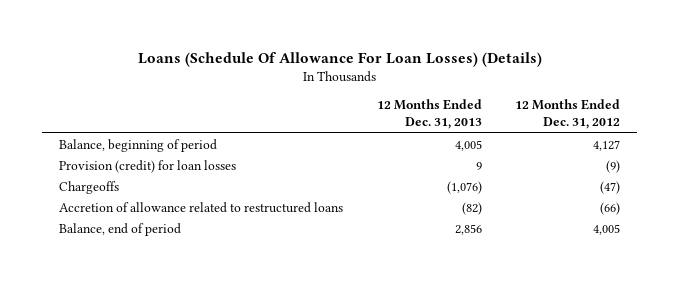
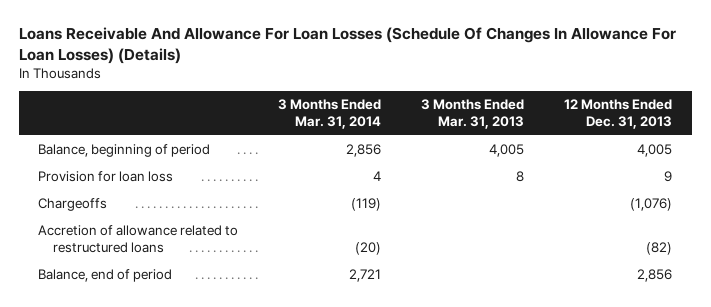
[137,51,542,67] Loans (Schedule Of Allowance For Loan Losses) (Details) -> [18,27,676,64] Loans Receivable And Allowance For Loan Losses (Schedule Of Changes In Allowance For Loan Losses) (Details)
[515,99,621,130] 12 Months Ended Dec. 31, 2012 -> none
none -> [278,99,382,130] 3 Months Ended Mar. 31, 2014
none -> [421,99,525,130] 3 Months Ended Mar. 31, 2013
[58,160,236,174] Provision (credit) for loan losses -> [38,171,174,183] Provision for loan loss

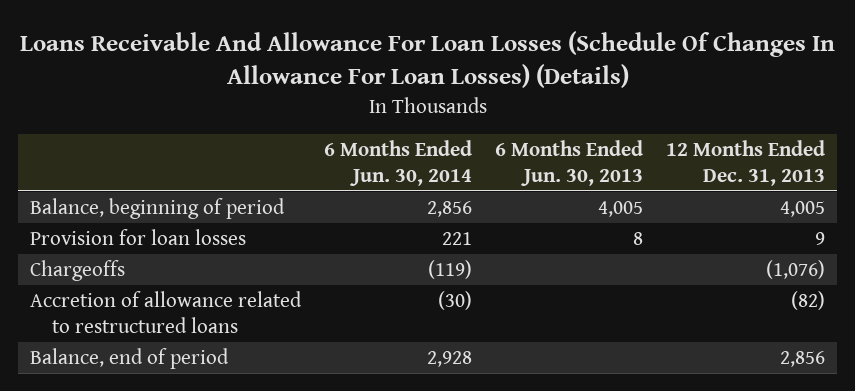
[278,99,382,130] 3 Months Ended Mar. 31, 2014 -> none
[421,99,525,130] 3 Months Ended Mar. 31, 2013 -> none
none -> [323,140,472,186] 6 Months Ended Jun. 30, 2014
none -> [495,140,644,186] 6 Months Ended Jun. 30, 2013
[38,171,174,183] Provision for loan loss -> [29,229,246,246] Provision for loan losses

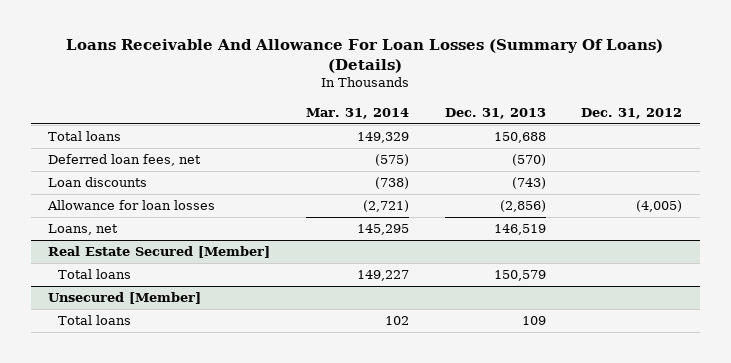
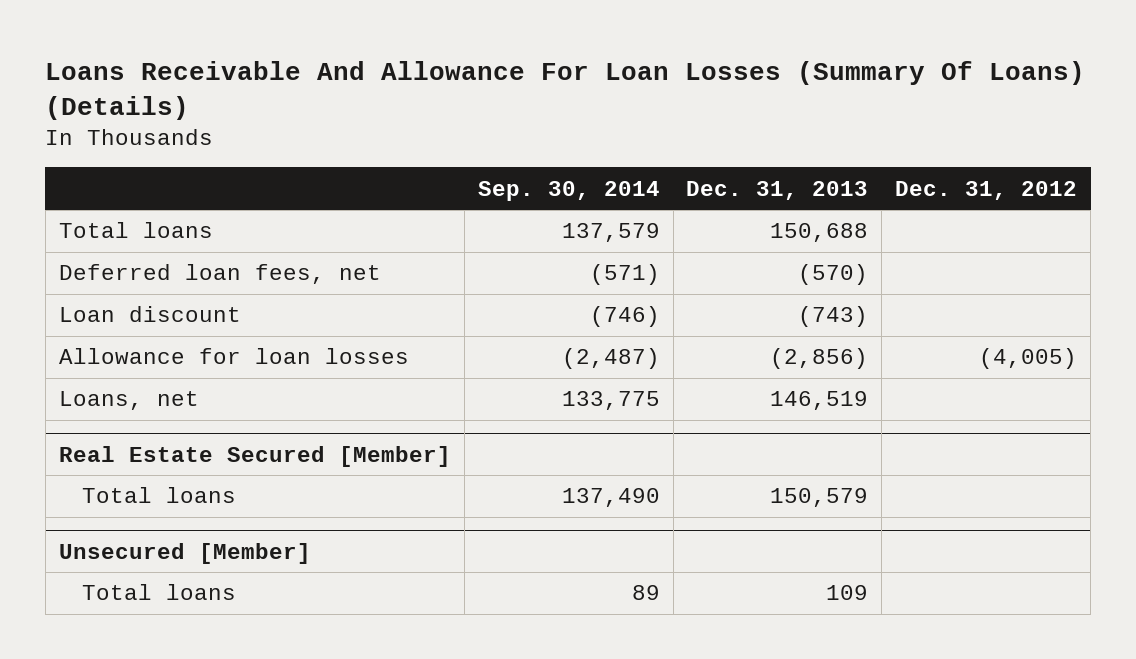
[305,107,409,119] Mar. 31, 2014 -> none
none -> [477,180,660,201] Sep. 30, 2014
[48,177,148,188] Loan discounts -> [58,306,241,323] Loan discount

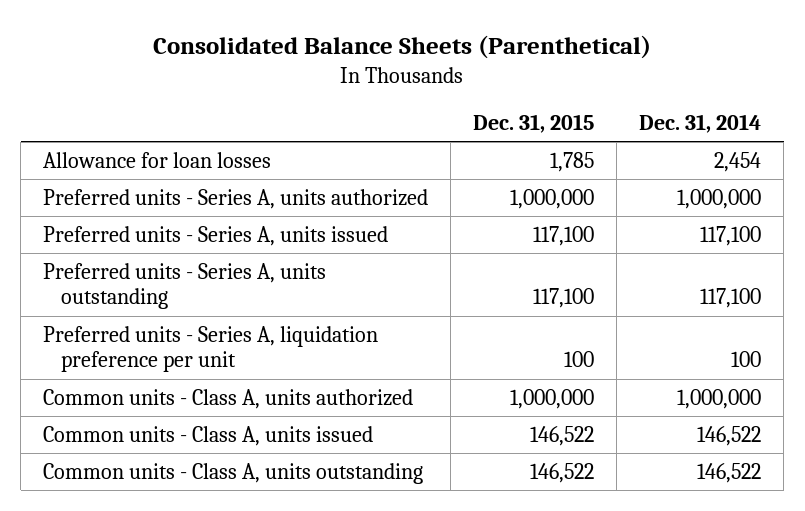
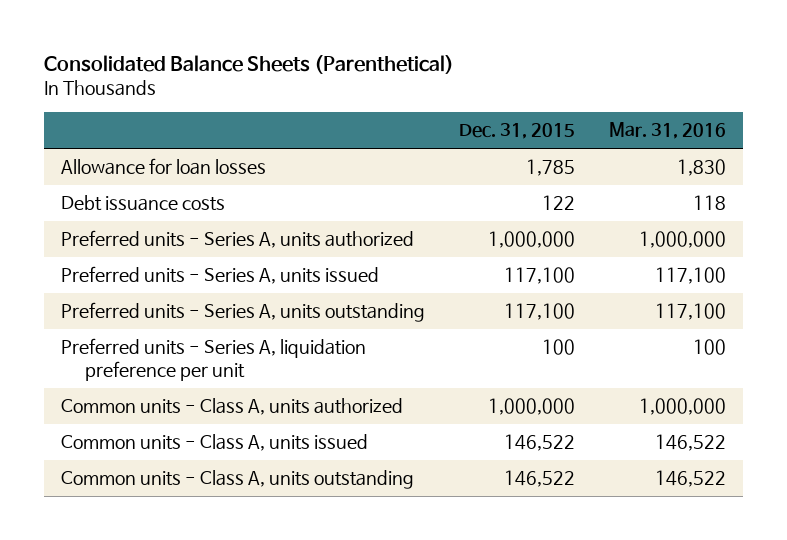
[639,113,762,133] Dec. 31, 2014 -> none
none -> [609,122,727,140] Mar. 31, 2016
none -> [60,195,225,212] Debt issuance costs

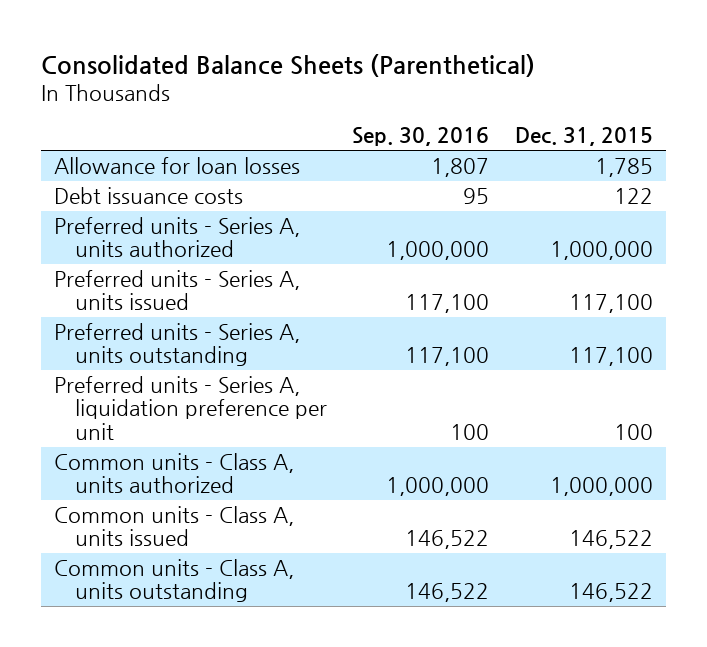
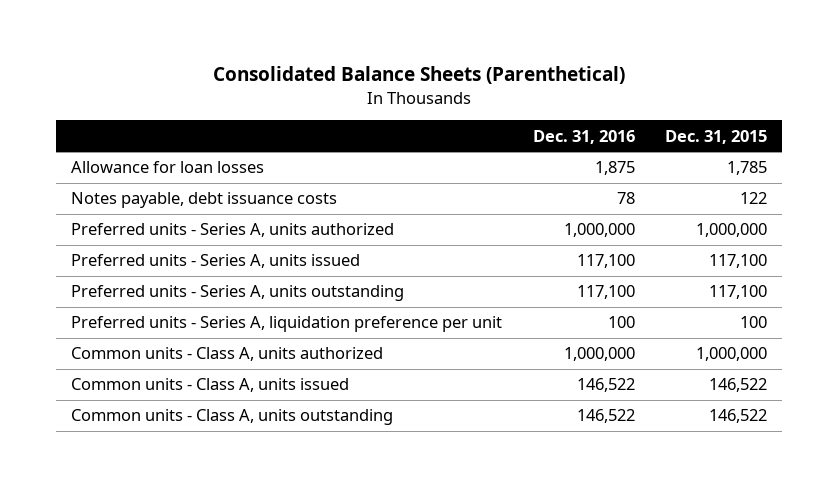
[352,127,490,147] Sep. 30, 2016 -> none
none -> [532,129,635,144] Dec. 31, 2016
[54,187,244,205] Debt issuance costs -> [71,192,338,209] Notes payable, debt issuance costs

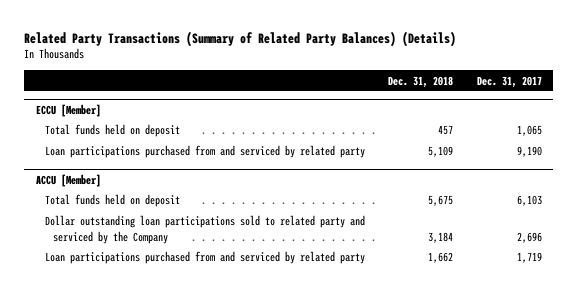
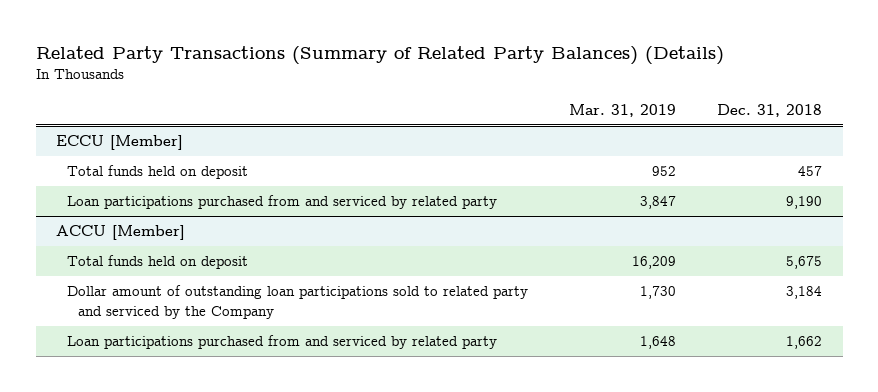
[476,75,542,88] Dec. 31, 2017 -> none
none -> [569,103,677,117] Mar. 31, 2019
[428,146,454,158] 5,109 -> [786,196,823,210] 9,190
[44,215,365,244] Dollar outstanding loan participations sold to related party and serviced by the Company -> [67,285,529,319] Dollar amount of outstanding loan participations sold to related party and serviced by the Company

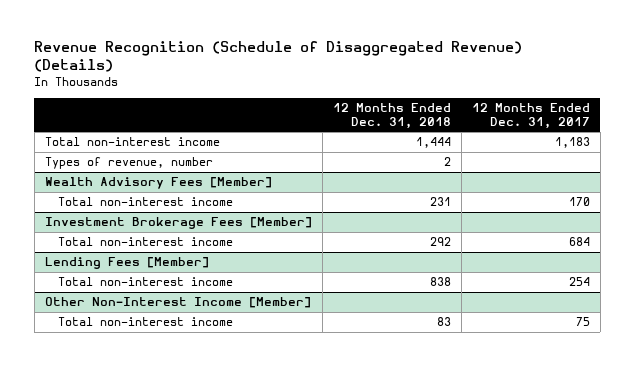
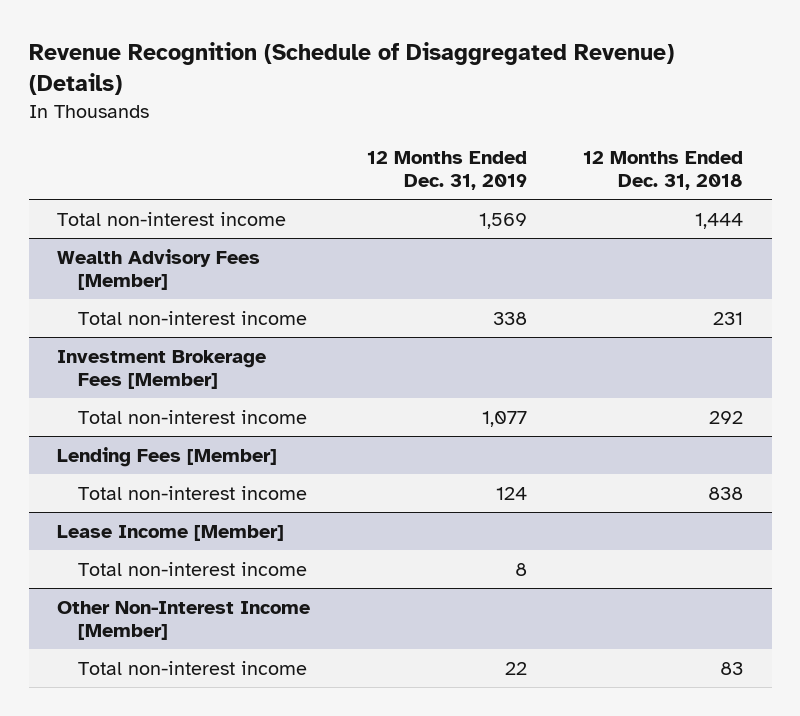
[471,103,590,129] 12 Months Ended Dec. 31, 2017 -> none
none -> [366,150,527,191] 12 Months Ended Dec. 31, 2019
[44,157,213,170] Types of revenue, number -> none
none -> [56,524,284,541] Lease Income [Member]
none -> [77,561,307,576] Total non-interest income

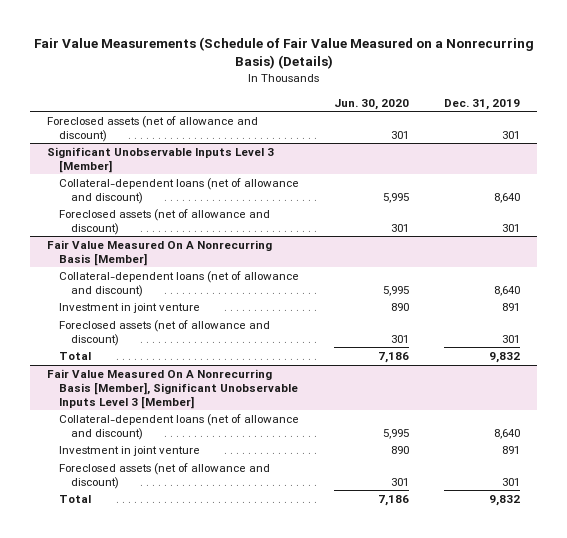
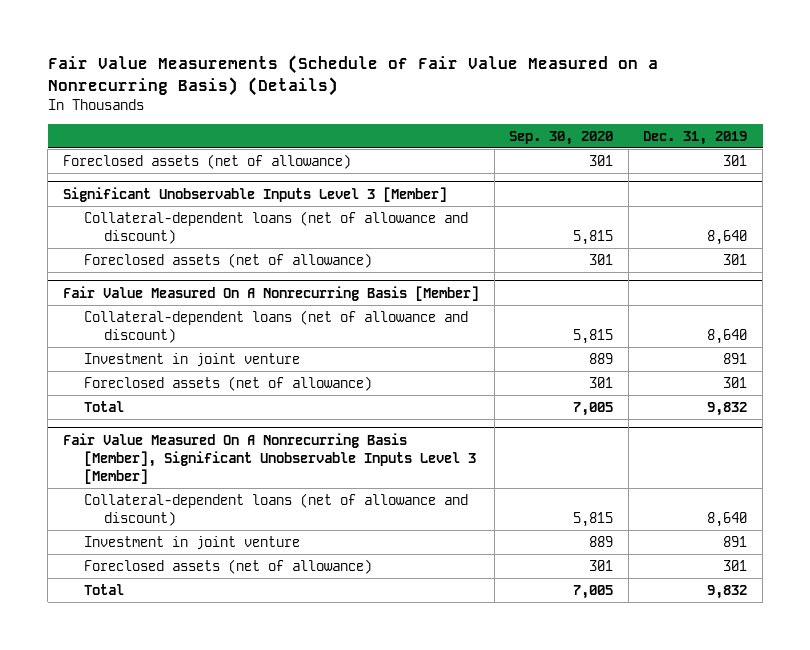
[334,98,410,110] Jun. 30, 2020 -> none
none -> [509,130,614,145] Sep. 30, 2020
[47,115,259,142] Foreclosed assets (net of allowance and discount) -> [62,153,351,169] Foreclosed assets (net of allowance)
[59,208,271,235] Foreclosed assets (net of allowance and discount) -> [83,252,372,268] Foreclosed assets (net of allowance)
[59,319,271,346] Foreclosed assets (net of allowance and discount) -> [83,375,372,391] Foreclosed assets (net of allowance)
[59,462,271,489] Foreclosed assets (net of allowance and discount) -> [83,558,372,574] Foreclosed assets (net of allowance)

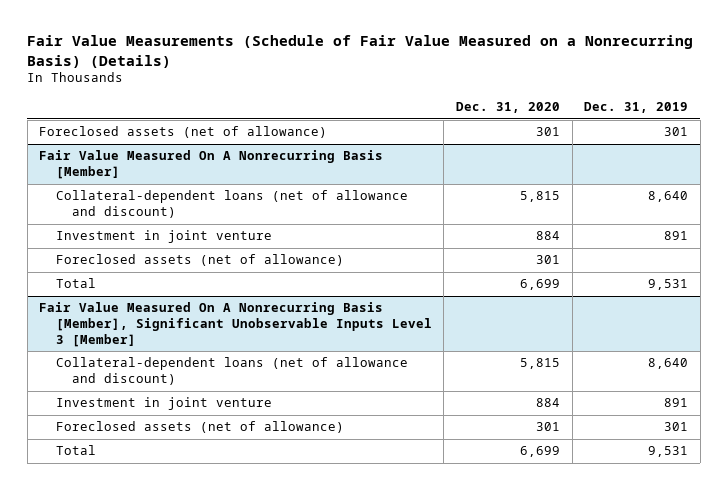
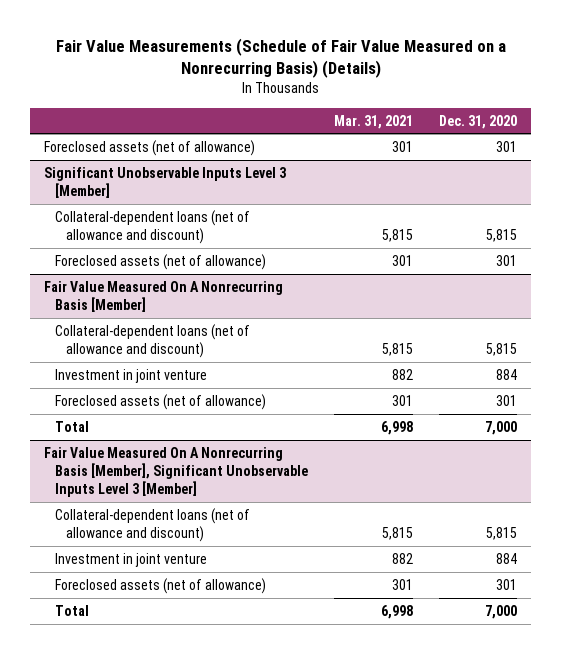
[584,102,689,114] Dec. 31, 2019 -> none
none -> [334,114,414,129] Mar. 31, 2021
none -> [43,166,286,199] Significant Unobservable Inputs Level 3 [Member]
none -> [54,209,250,245] Collateral-dependent loans (net of allowance and discount)
none -> [54,253,266,270] Foreclosed assets (net of allowance)
[519,279,560,291] 6,699 -> [485,420,518,435] 7,000
[519,446,560,458] 6,699 -> [485,604,518,619] 7,000

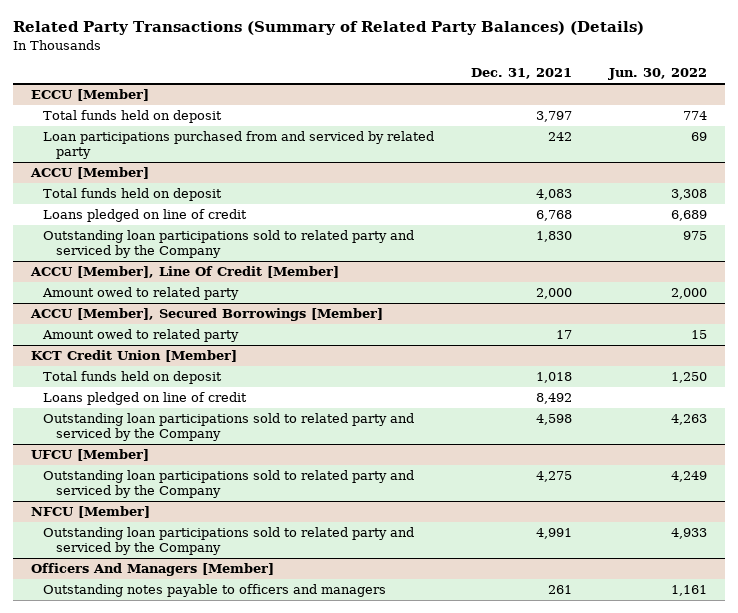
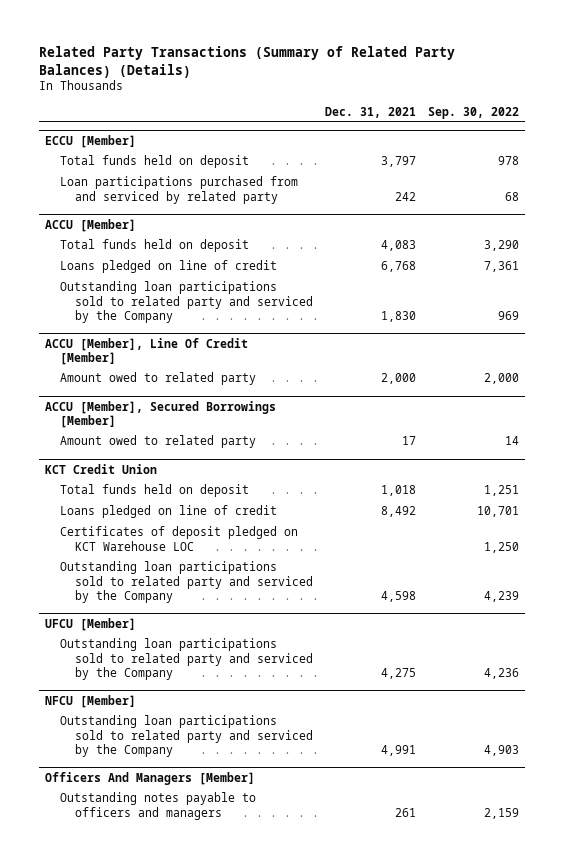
[607,68,707,81] Jun. 30, 2022 -> none
none -> [427,106,519,119] Sep. 30, 2022
[31,350,238,363] KCT Credit Union [Member] -> [45,463,158,474] KCT Credit Union
none -> [60,526,299,551] Certificates of deposit pledged on KCT Warehouse LOC

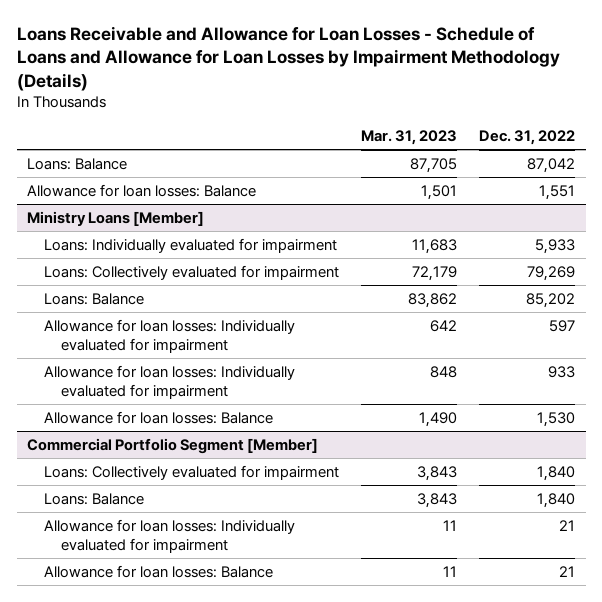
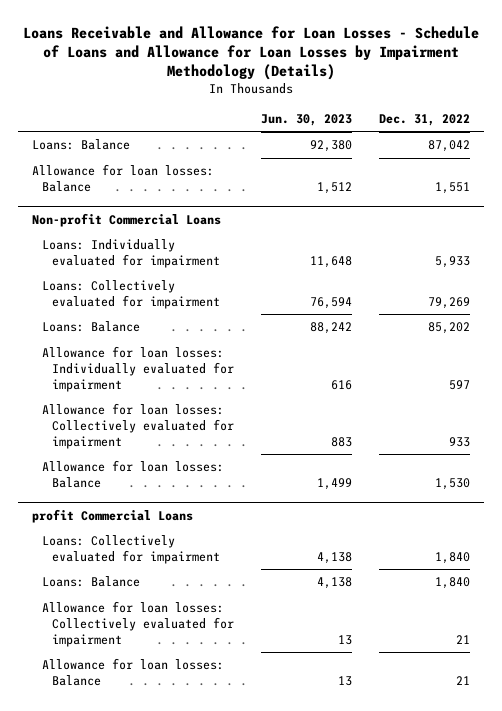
[360,130,457,146] Mar. 31, 2023 -> none
none -> [260,114,352,127] Jun. 30, 2023
[27,210,205,226] Ministry Loans [Member] -> [32,213,222,228] Non-profit Commercial Loans
[44,364,296,399] Allowance for loan losses: Individually evaluated for impairment -> [41,403,234,449] Allowance for loan losses: Collectively evaluated for impairment
[27,437,319,454] Commercial Portfolio Segment [Member] -> [32,509,194,524] profit Commercial Loans
[44,518,296,553] Allowance for loan losses: Individually evaluated for impairment -> [41,601,234,647] Allowance for loan losses: Collectively evaluated for impairment

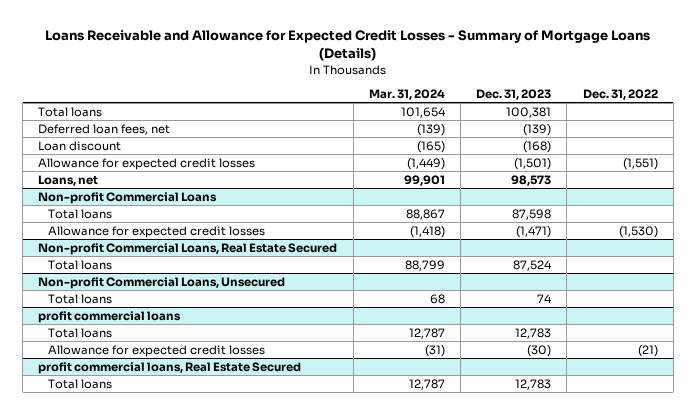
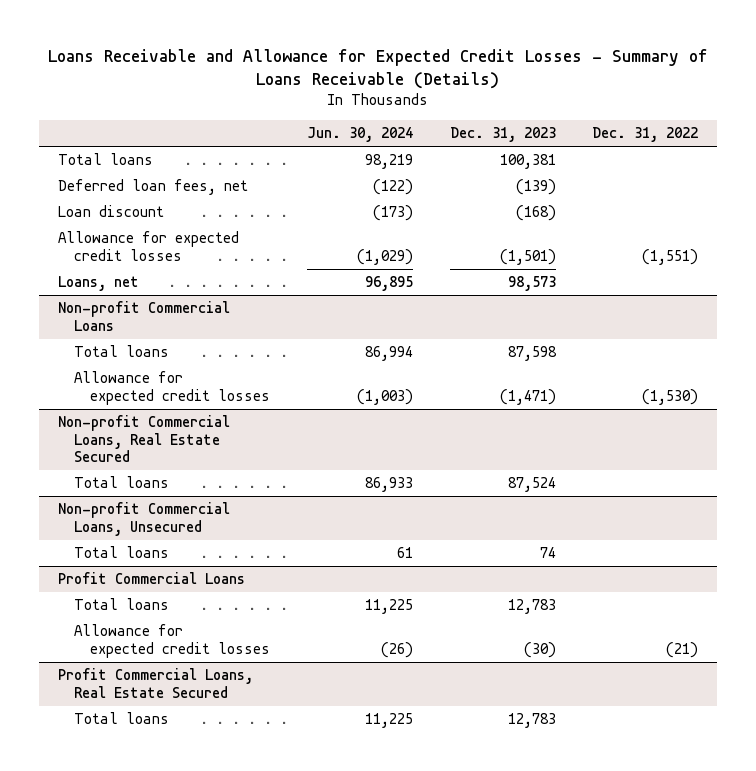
[45,30,651,62] Loans Receivable and Allowance for Expected Credit Losses - Summary of Mortgage Loans (Details) -> [48,49,709,90] Loans Receivable and Allowance for Expected Credit Losses - Summary of Loans Receivable (Details)
[368,88,445,100] Mar. 31, 2024 -> none
none -> [306,127,413,143] Jun. 30, 2024
[38,310,182,323] profit commercial loans -> [57,572,245,585] Profit Commercial Loans
[38,361,302,374] profit commercial loans, Real Estate Secured -> [57,668,253,698] Profit Commercial Loans, Real Estate Secured

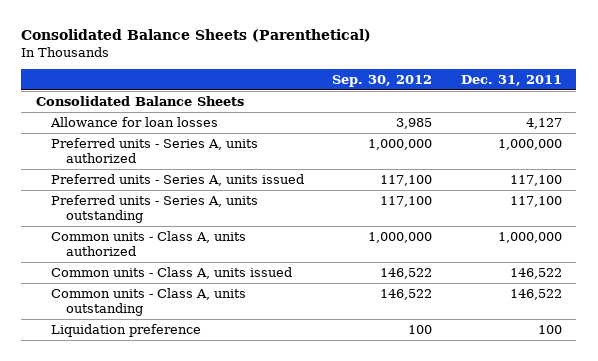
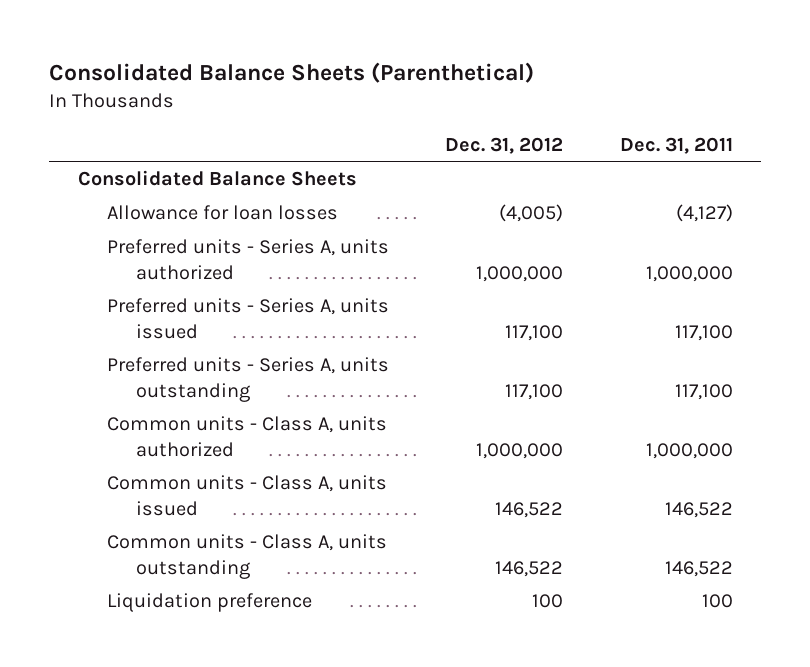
[332,75,433,88] Sep. 30, 2012 -> none
none -> [445,136,564,154] Dec. 31, 2012
[526,117,563,129] 4,127 -> [675,204,733,223] (4,127)

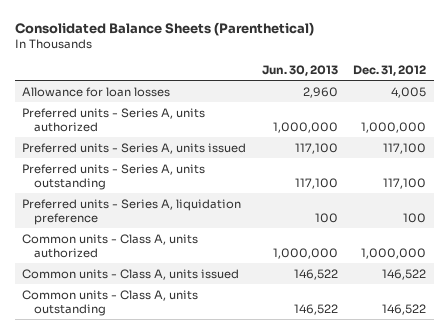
[619,136,733,154] Dec. 31, 2011 -> none
none -> [261,65,338,77] Jun. 30, 2013
[77,170,357,187] Consolidated Balance Sheets -> none
[499,204,564,223] (4,005) -> [390,86,426,98] 4,005
none -> [22,198,242,225] Preferred units - Series A, liquidation preference
[106,593,312,613] Liquidation preference -> none

